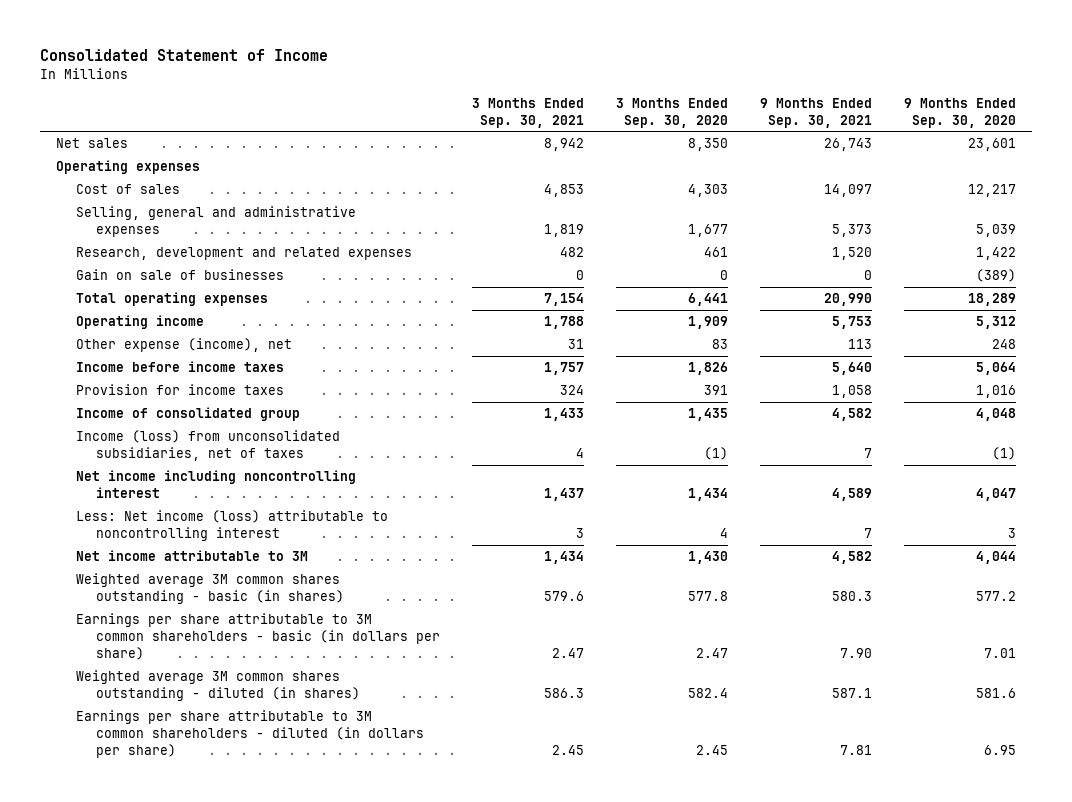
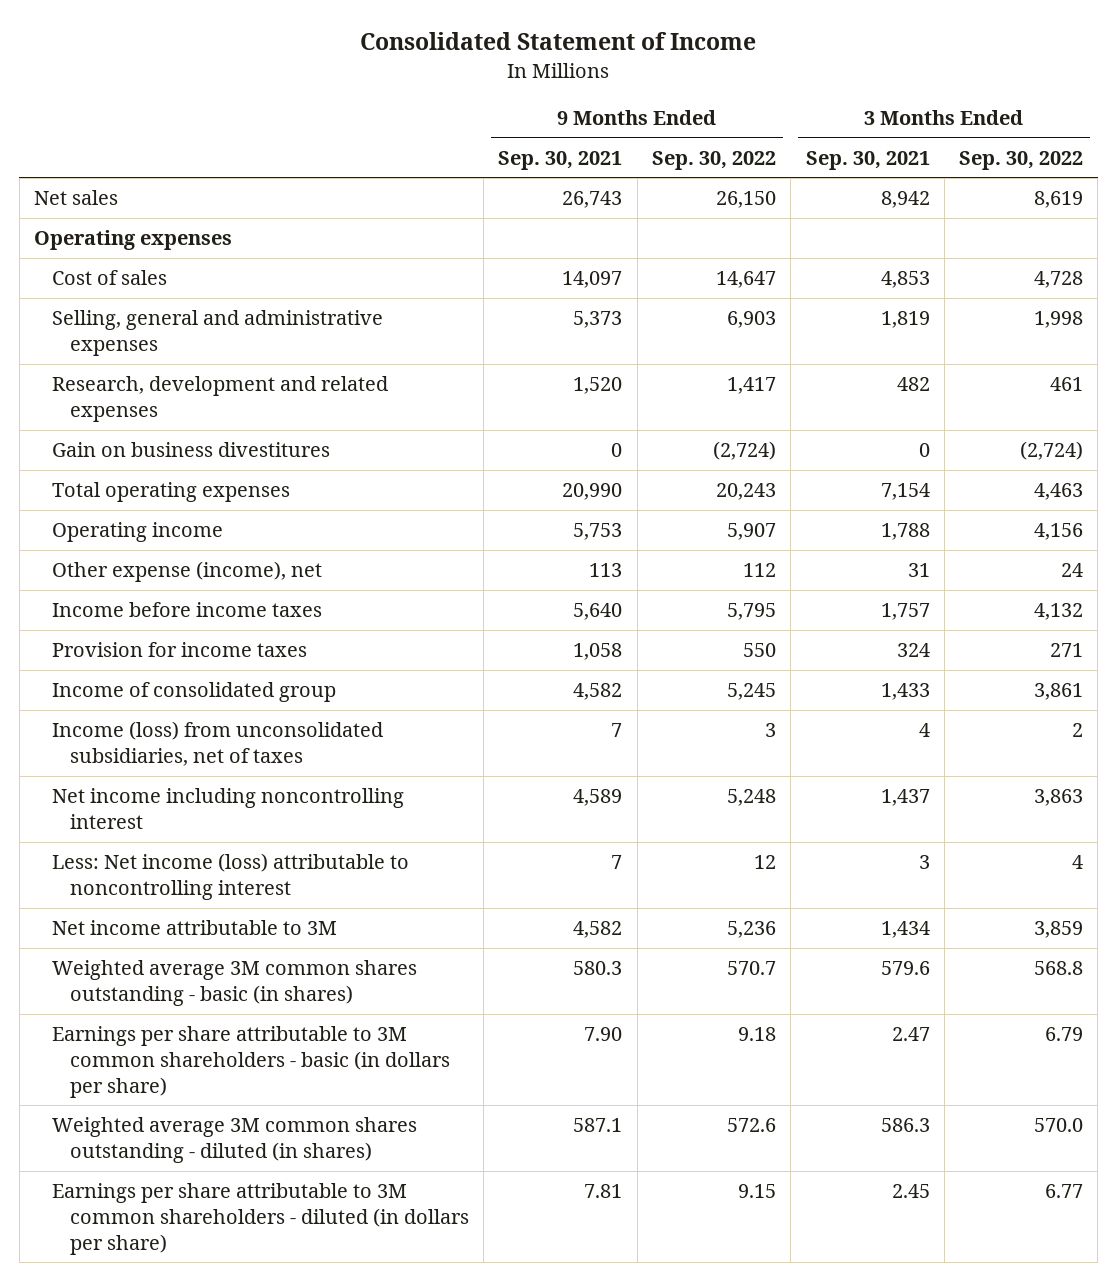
[615,97,728,128] 3 Months Ended Sep. 30, 2020 -> none
[903,97,1016,128] 9 Months Ended Sep. 30, 2020 -> none
none -> [651,150,776,170] Sep. 30, 2022
none -> [959,150,1084,170] Sep. 30, 2022
[76,269,285,281] Gain on sale of businesses -> [51,442,330,458] Gain on business divestitures

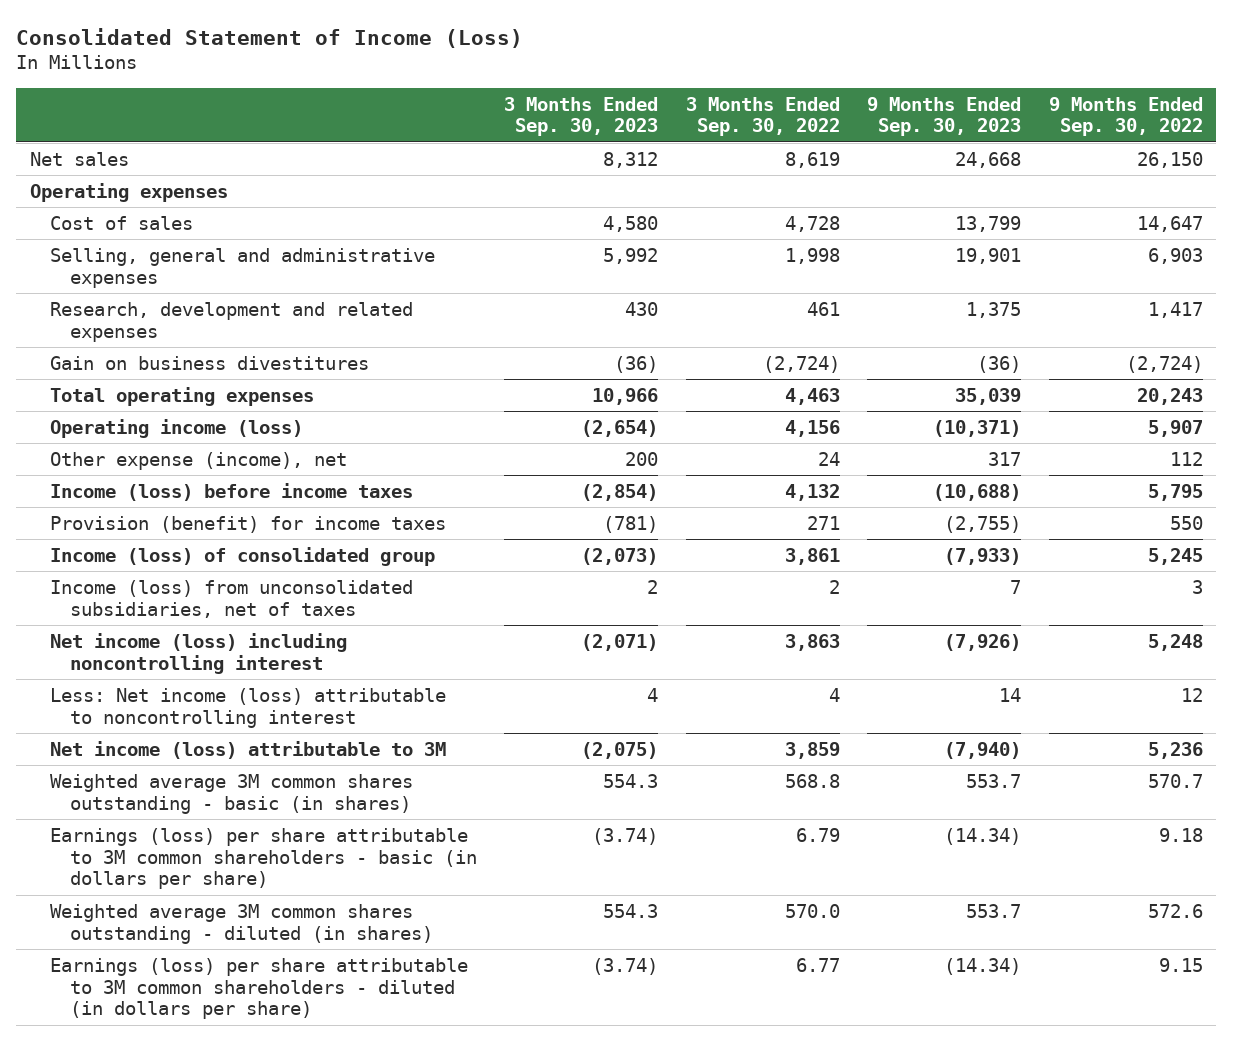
[360,32,757,51] Consolidated Statement of Income -> [16,27,524,48] Consolidated Statement of Income (Loss)
[498,150,623,170] Sep. 30, 2021 -> none
[805,150,930,170] Sep. 30, 2021 -> none
none -> [504,96,659,137] 3 Months Ended Sep. 30, 2023
none -> [867,96,1022,137] 9 Months Ended Sep. 30, 2023
[51,522,223,543] Operating income -> [49,418,303,438] Operating income (loss)
[51,602,322,618] Income before income taxes -> [49,482,413,501] Income (loss) before income taxes
[51,642,307,658] Provision for income taxes -> [49,515,446,533] Provision (benefit) for income taxes
[51,682,336,703] Income of consolidated group -> [49,546,435,566] Income (loss) of consolidated group
[51,788,404,829] Net income including noncontrolling interest -> [49,632,347,674] Net income (loss) including noncontrolling interest
[51,920,337,936] Net income attributable to 3M -> [49,740,446,759] Net income (loss) attributable to 3M
[51,1026,450,1098] Earnings per share attributable to 3M common shareholders - basic (in dollars per share) -> [49,827,477,890] Earnings (loss) per share attributable to 3M common shareholders - basic (in dollars per share)
[51,1183,469,1255] Earnings per share attributable to 3M common shareholders - diluted (in dollars per share) -> [49,957,468,1020] Earnings (loss) per share attributable to 3M common shareholders - diluted (in dollars per share)

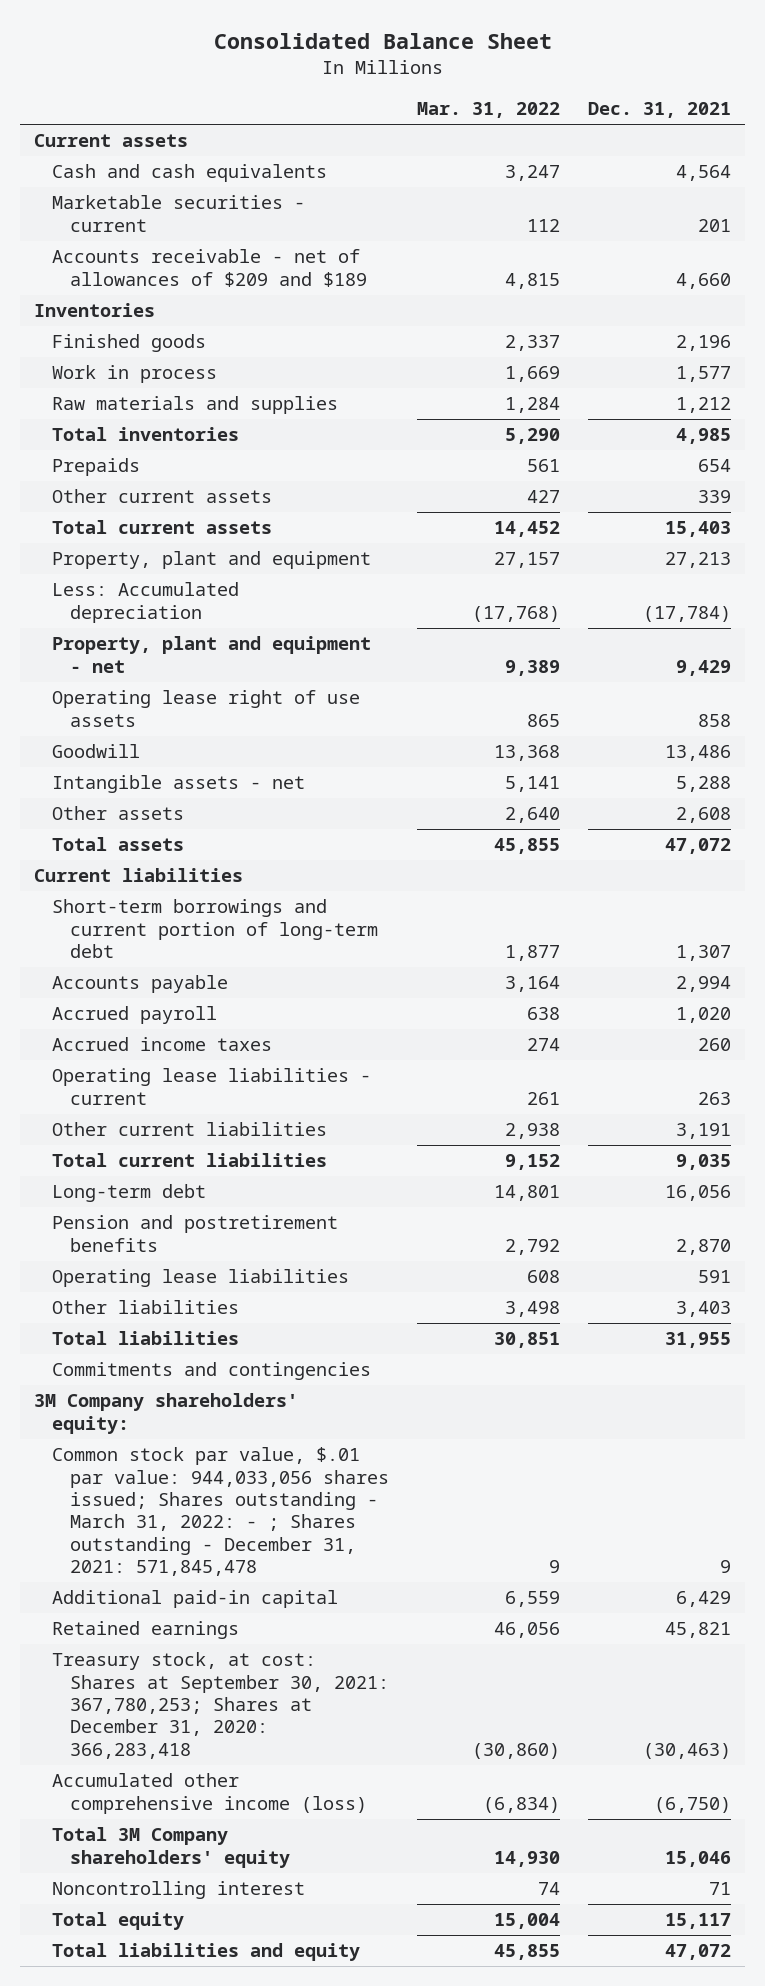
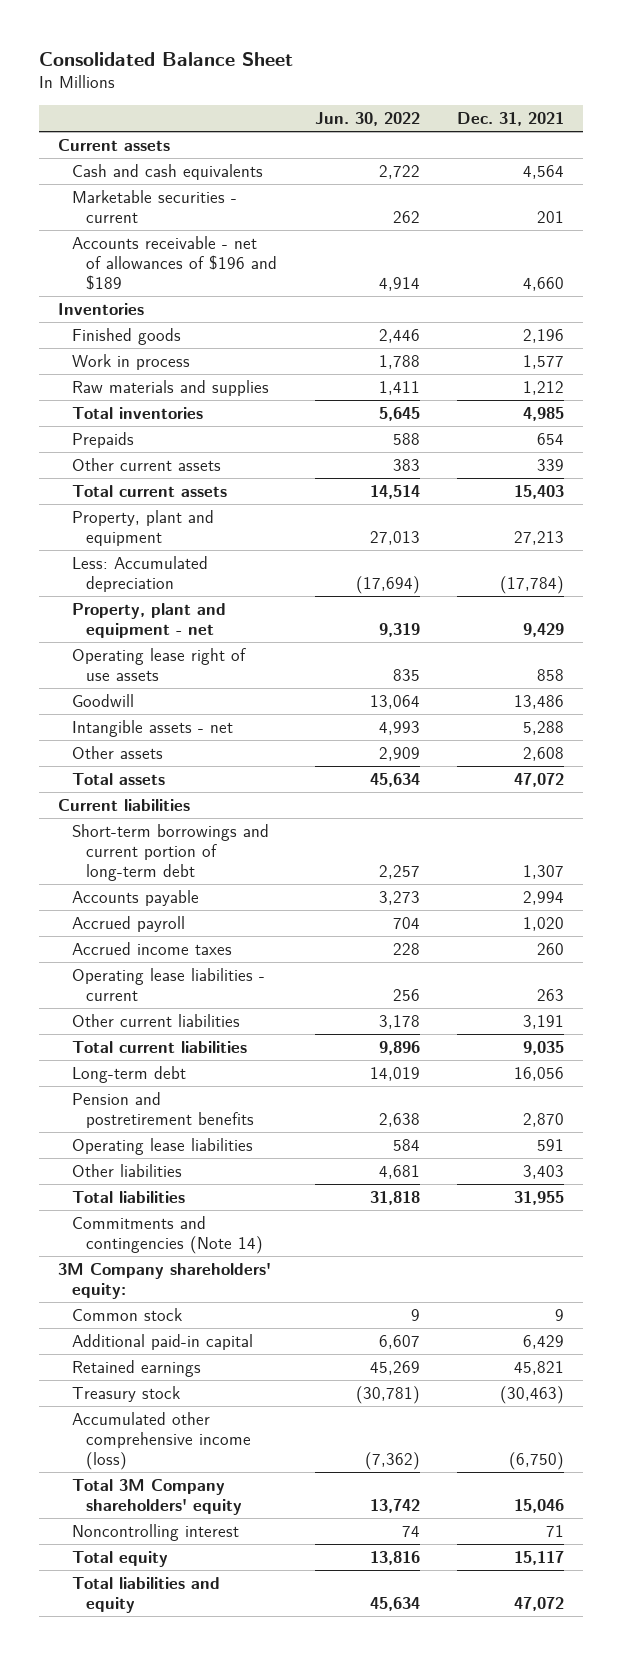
[416,102,560,119] Mar. 31, 2022 -> none
none -> [314,112,420,127] Jun. 30, 2022
[51,249,367,287] Accounts receivable - net of allowances of $209 and $189 -> [71,236,277,290] Accounts receivable - net of allowances of $196 and $189
[51,1362,371,1381] Commitments and contingencies -> [71,1216,263,1254] Commitments and contingencies (Note 14)
[51,1447,389,1577] Common stock par value, $.01 par value: 944,033,056 shares issued; Shares outstanding - March 31, 2022: - ; Shares outstanding - December 31, 2021: 571,845,478 -> [71,1308,182,1322] Common stock
[51,1652,389,1759] Treasury stock, at cost: Shares at September 30, 2021: 367,780,253; Shares at December 31, 2020: 366,283,418 -> [71,1386,180,1403] Treasury stock

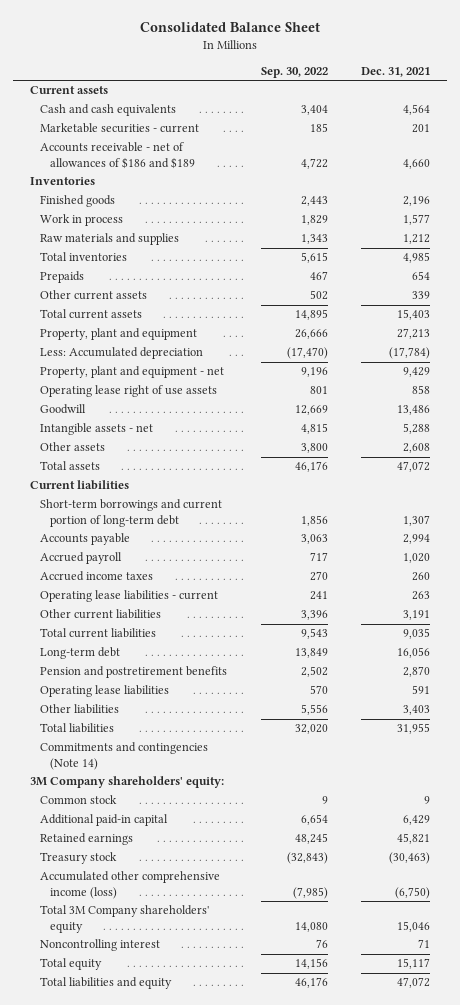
[314,112,420,127] Jun. 30, 2022 -> none
none -> [260,66,328,78] Sep. 30, 2022
[71,236,277,290] Accounts receivable - net of allowances of $196 and $189 -> [39,142,195,169] Accounts receivable - net of allowances of $186 and $189

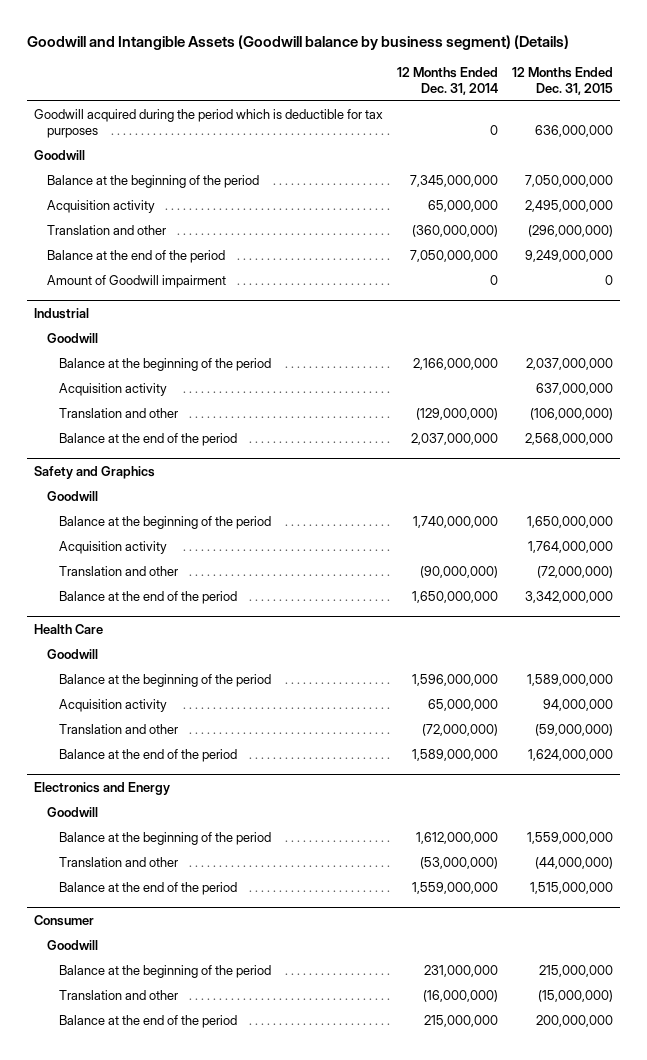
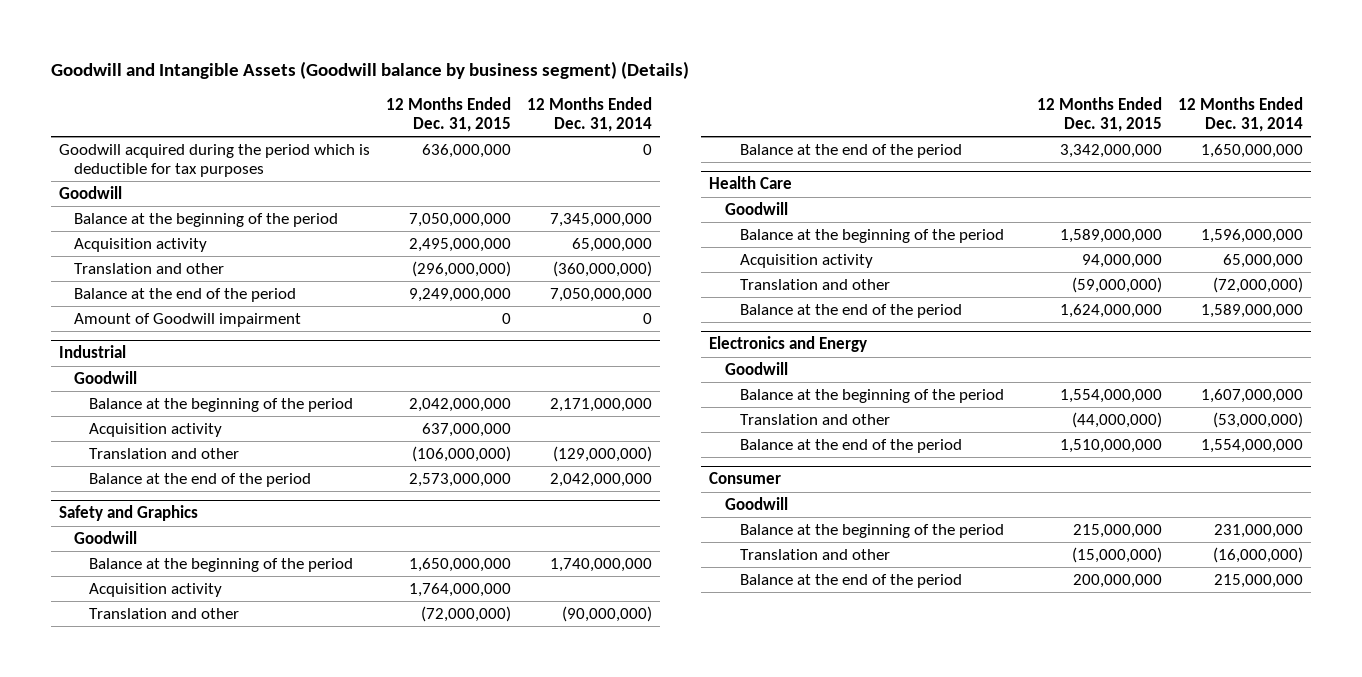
[412,358,498,371] 2,166,000,000 -> [550,397,653,412] 2,171,000,000
[525,358,613,371] 2,037,000,000 -> [409,397,512,412] 2,042,000,000
[410,433,498,446] 2,037,000,000 -> [550,472,653,487] 2,042,000,000
[524,433,613,446] 2,568,000,000 -> [409,472,512,487] 2,573,000,000
[415,832,498,845] 1,612,000,000 -> [1200,388,1303,403] 1,607,000,000
[526,832,613,845] 1,559,000,000 -> [1059,388,1162,403] 1,554,000,000
[411,882,498,895] 1,559,000,000 -> [1200,438,1303,453] 1,554,000,000
[529,882,613,895] 1,515,000,000 -> [1059,438,1162,453] 1,510,000,000

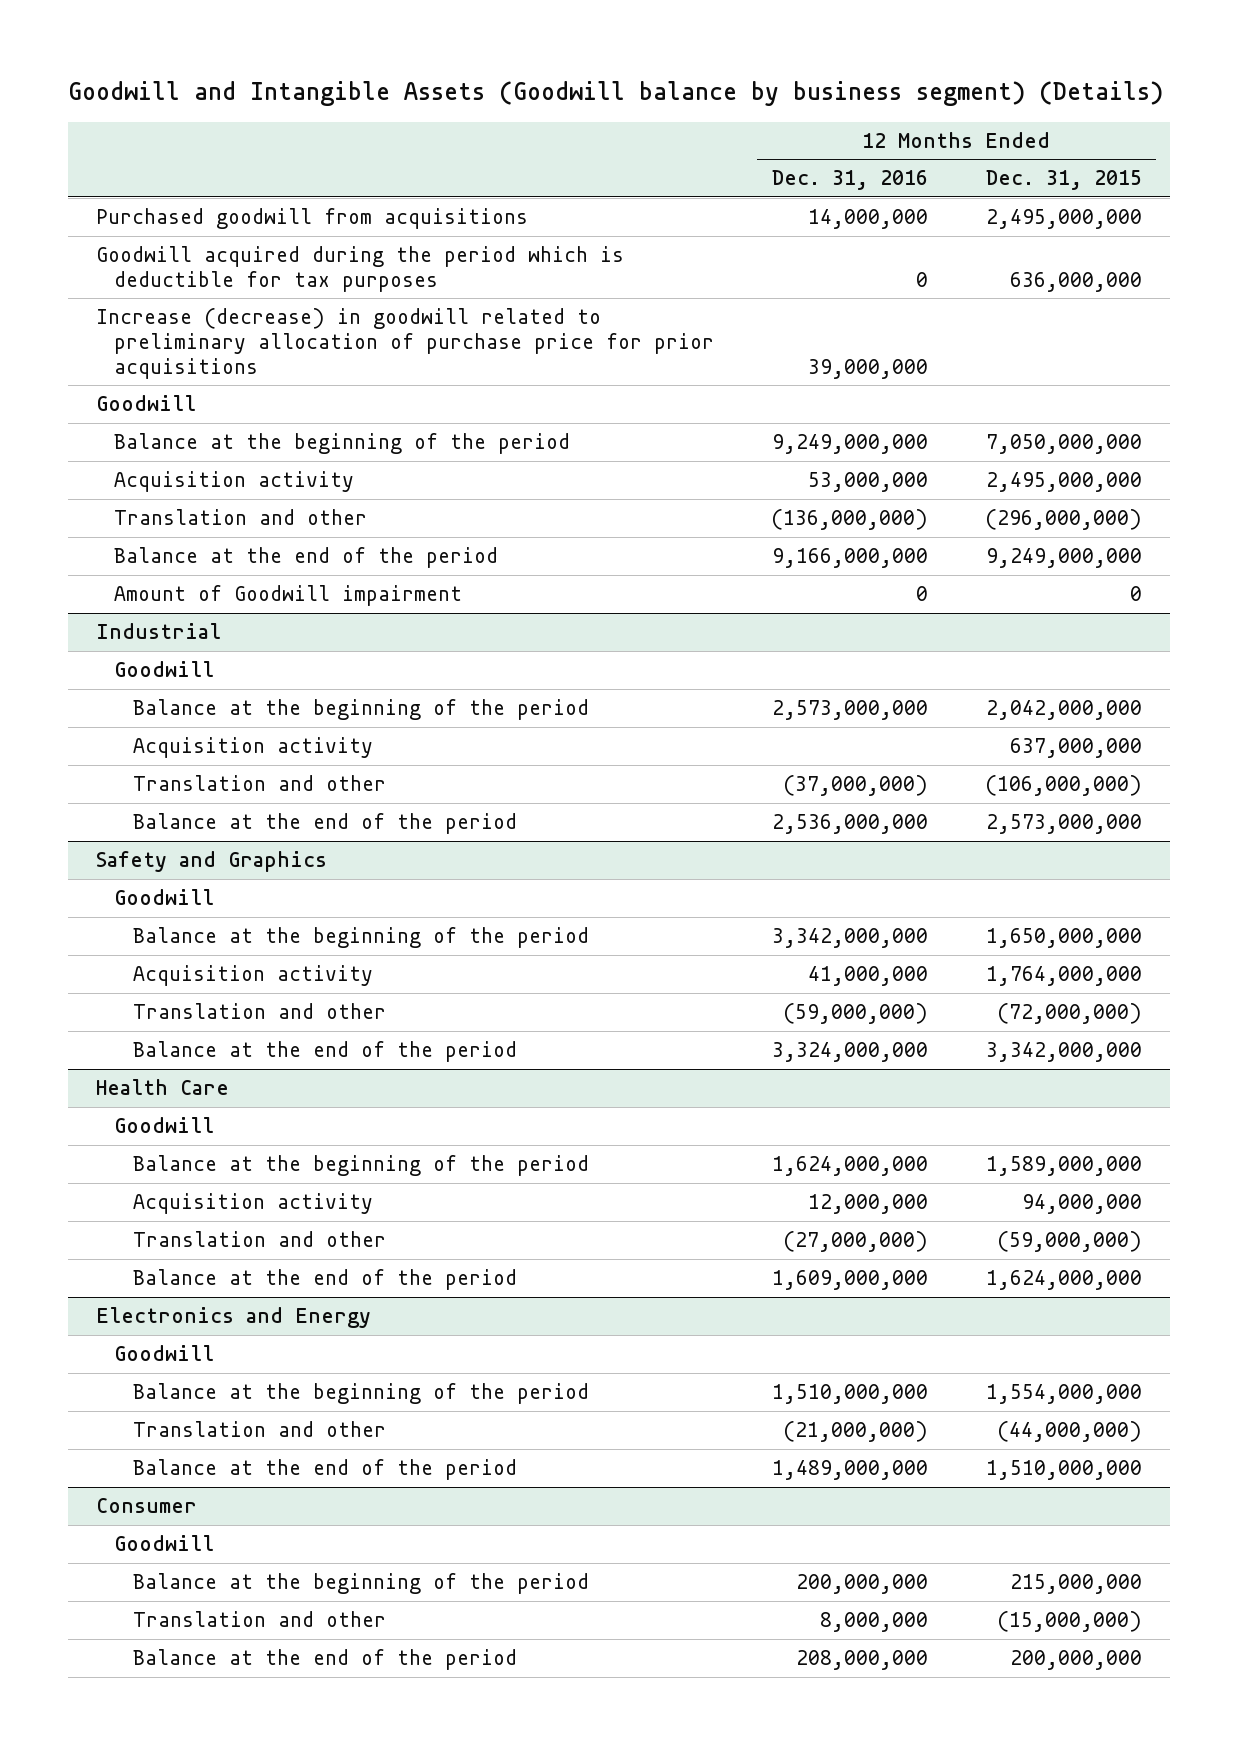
[527,96,653,133] 12 Months Ended Dec. 31, 2014 -> none
none -> [772,170,929,191] Dec. 31, 2016
none -> [95,208,528,230] Purchased goodwill from acquisitions
none -> [95,308,715,379] Increase (decrease) in goodwill related to preliminary allocation of purchase price for prior acquisitions

